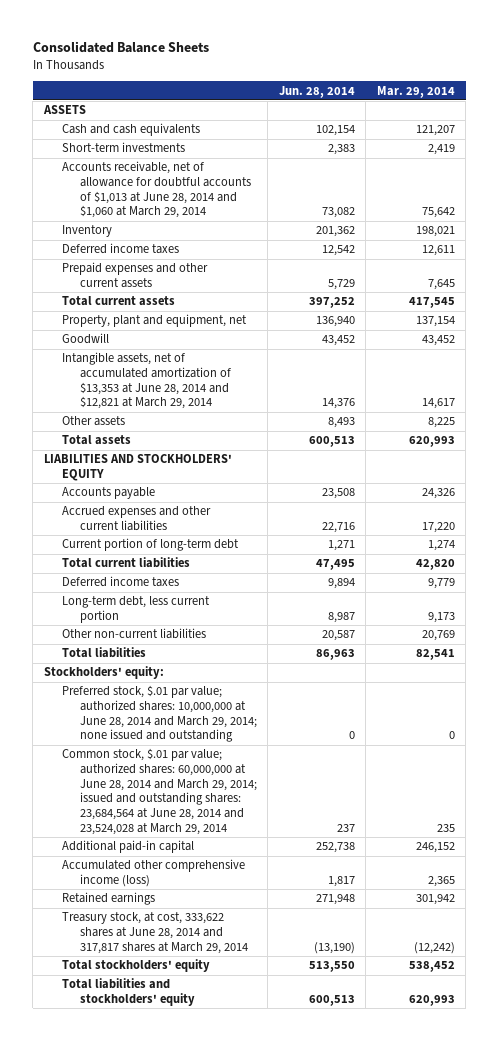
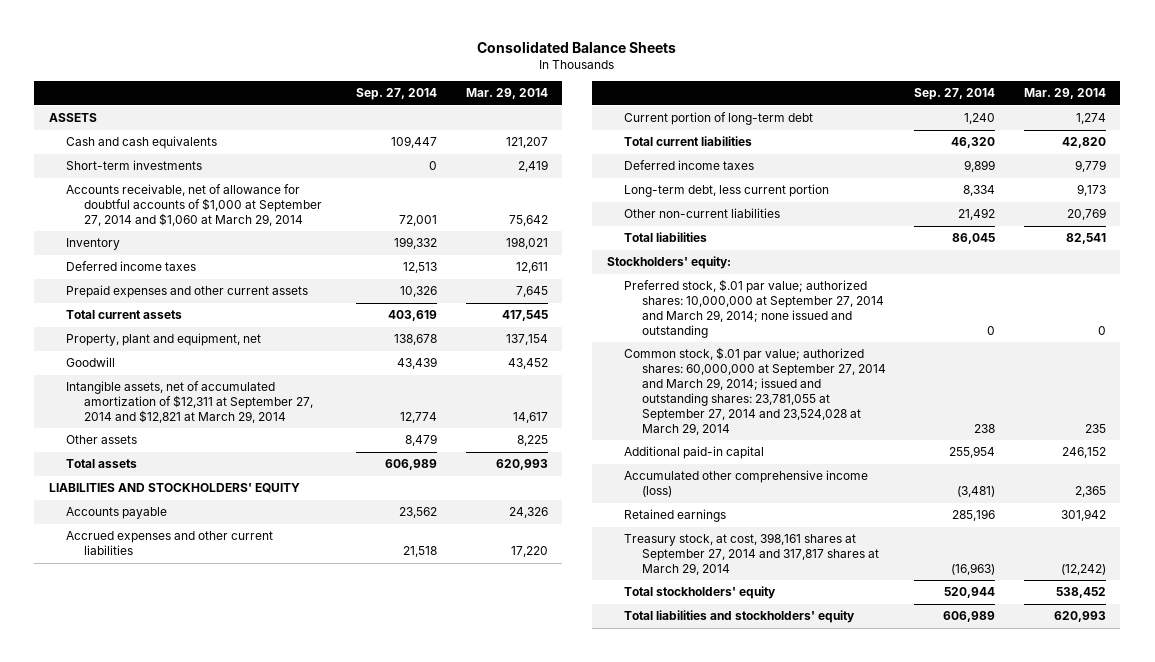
[278,85,355,98] Jun. 28, 2014 -> none
none -> [356,88,438,101] Sep. 27, 2014
[61,161,251,219] Accounts receivable, net of allowance for doubtful accounts of $1,013 at June 28, 2014 and $1,060 at March 29, 2014 -> [66,184,322,227] Accounts receivable, net of allowance for doubtful accounts of $1,000 at September 27, 2014 and $1,060 at March 29, 2014
[61,352,231,410] Intangible assets, net of accumulated amortization of $13,353 at June 28, 2014 and $12,821 at March 29, 2014 -> [66,381,313,424] Intangible assets, net of accumulated amortization of $12,311 at September 27, 2014 and $12,821 at March 29, 2014
[61,685,257,743] Preferred stock, $.01 par value; authorized shares: 10,000,000 at June 28, 2014 and March 29, 2014; none issued and outstanding -> [624,279,884,338] Preferred stock, $.01 par value; authorized shares: 10,000,000 at September 27, 2014 and March 29, 2014; none issued and outstanding
[61,748,257,835] Common stock, $.01 par value; authorized shares: 60,000,000 at June 28, 2014 and March 29, 2014; issued and outstanding shares: 23,684,564 at June 28, 2014 and 23,524,028 at March 29, 2014 -> [624,347,886,435] Common stock, $.01 par value; authorized shares: 60,000,000 at September 27, 2014 and March 29, 2014; issued and outstanding shares: 23,781,055 at September 27, 2014 and 23,524,028 at March 29, 2014
[61,912,248,954] Treasury stock, at cost, 333,622 shares at June 28, 2014 and 317,817 shares at March 29, 2014 -> [624,533,879,576] Treasury stock, at cost, 398,161 shares at September 27, 2014 and 317,817 shares at March 29, 2014

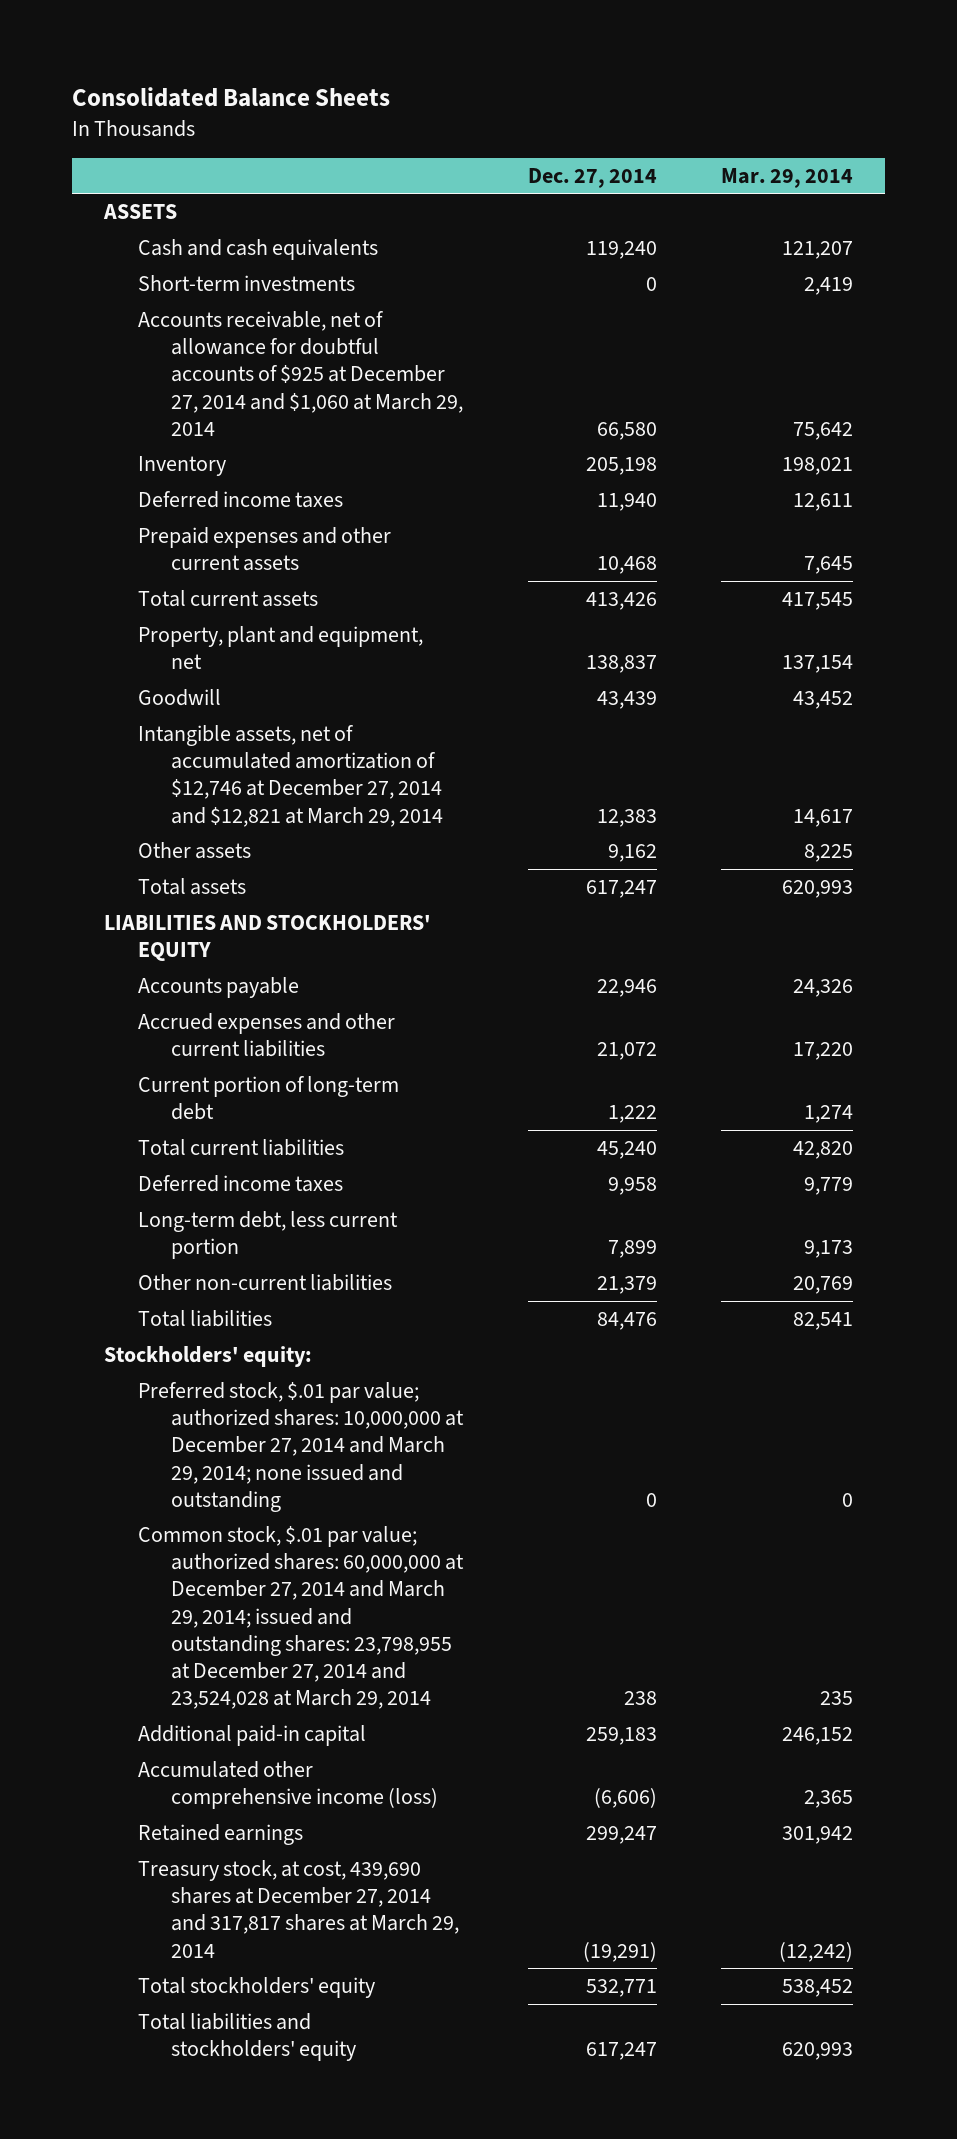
[356,88,438,101] Sep. 27, 2014 -> none
none -> [527,167,657,188] Dec. 27, 2014
[66,184,322,227] Accounts receivable, net of allowance for doubtful accounts of $1,000 at September 27, 2014 and $1,060 at March 29, 2014 -> [137,311,464,436] Accounts receivable, net of allowance for doubtful accounts of $925 at December 27, 2014 and $1,060 at March 29, 2014
[66,381,313,424] Intangible assets, net of accumulated amortization of $12,311 at September 27, 2014 and $12,821 at March 29, 2014 -> [137,725,444,827] Intangible assets, net of accumulated amortization of $12,746 at December 27, 2014 and $12,821 at March 29, 2014
[624,279,884,338] Preferred stock, $.01 par value; authorized shares: 10,000,000 at September 27, 2014 and March 29, 2014; none issued and outstanding -> [137,1382,465,1512] Preferred stock, $.01 par value; authorized shares: 10,000,000 at December 27, 2014 and March 29, 2014; none issued and outstanding
[624,347,886,435] Common stock, $.01 par value; authorized shares: 60,000,000 at September 27, 2014 and March 29, 2014; issued and outstanding shares: 23,781,055 at September 27, 2014 and 23,524,028 at March 29, 2014 -> [137,1526,465,1709] Common stock, $.01 par value; authorized shares: 60,000,000 at December 27, 2014 and March 29, 2014; issued and outstanding shares: 23,798,955 at December 27, 2014 and 23,524,028 at March 29, 2014
[624,533,879,576] Treasury stock, at cost, 398,161 shares at September 27, 2014 and 317,817 shares at March 29, 2014 -> [137,1860,460,1958] Treasury stock, at cost, 439,690 shares at December 27, 2014 and 317,817 shares at March 29, 2014

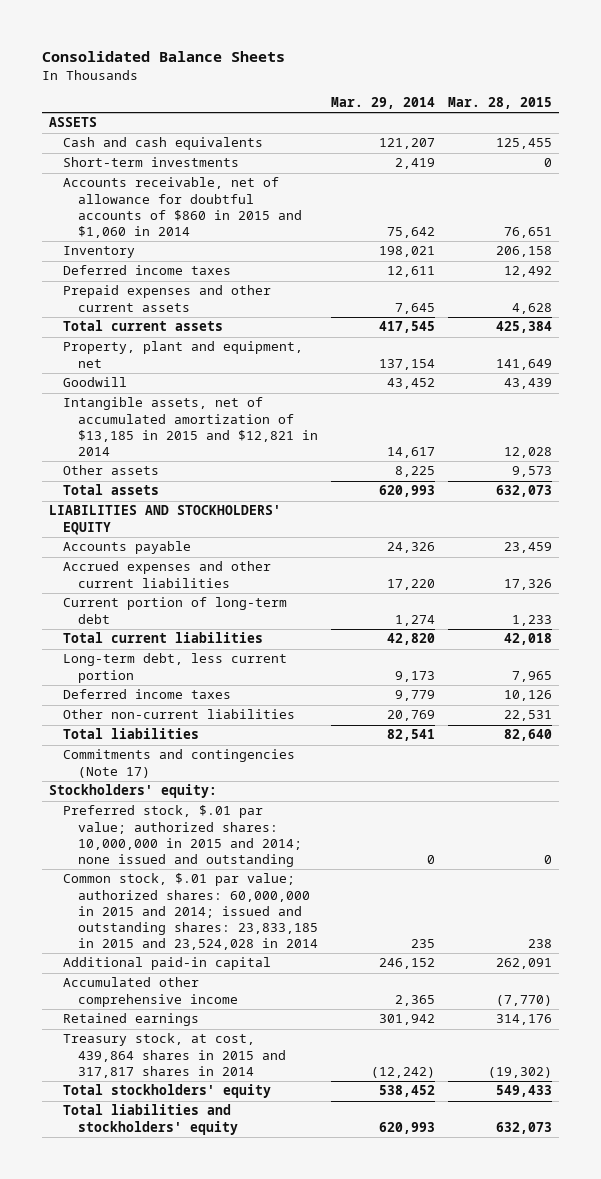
[527,167,657,188] Dec. 27, 2014 -> none
none -> [448,97,553,110] Mar. 28, 2015
[137,311,464,436] Accounts receivable, net of allowance for doubtful accounts of $925 at December 27, 2014 and $1,060 at March 29, 2014 -> [63,177,303,238] Accounts receivable, net of allowance for doubtful accounts of $860 in 2015 and $1,060 in 2014
[137,725,444,827] Intangible assets, net of accumulated amortization of $12,746 at December 27, 2014 and $12,821 at March 29, 2014 -> [63,397,319,456] Intangible assets, net of accumulated amortization of $13,185 in 2015 and $12,821 in 2014
[137,1175,343,1193] Deferred income taxes -> [63,689,232,700] Deferred income taxes
none -> [63,749,296,778] Commitments and contingencies (Note 17)
[137,1382,465,1512] Preferred stock, $.01 par value; authorized shares: 10,000,000 at December 27, 2014 and March 29, 2014; none issued and outstanding -> [63,805,303,867] Preferred stock, $.01 par value; authorized shares: 10,000,000 in 2015 and 2014; none issued and outstanding
[137,1526,465,1709] Common stock, $.01 par value; authorized shares: 60,000,000 at December 27, 2014 and March 29, 2014; issued and outstanding shares: 23,798,955 at December 27, 2014 and 23,524,028 at March 29, 2014 -> [63,873,319,951] Common stock, $.01 par value; authorized shares: 60,000,000 in 2015 and 2014; issued and outstanding shares: 23,833,185 in 2015 and 23,524,028 in 2014
[137,1761,439,1810] Accumulated other comprehensive income (loss) -> [63,977,239,1007] Accumulated other comprehensive income
[137,1860,460,1958] Treasury stock, at cost, 439,690 shares at December 27, 2014 and 317,817 shares at March 29, 2014 -> [63,1033,287,1078] Treasury stock, at cost, 439,864 shares in 2015 and 317,817 shares in 2014

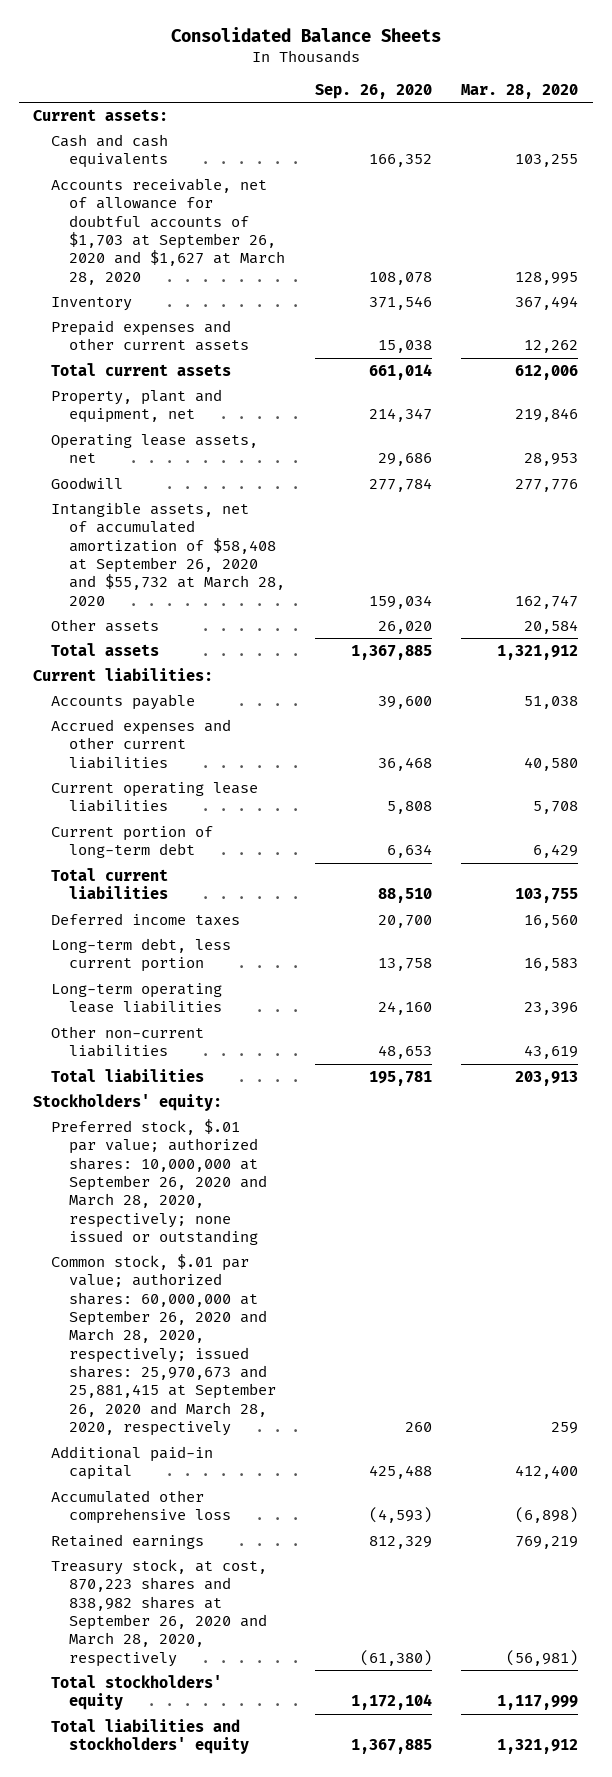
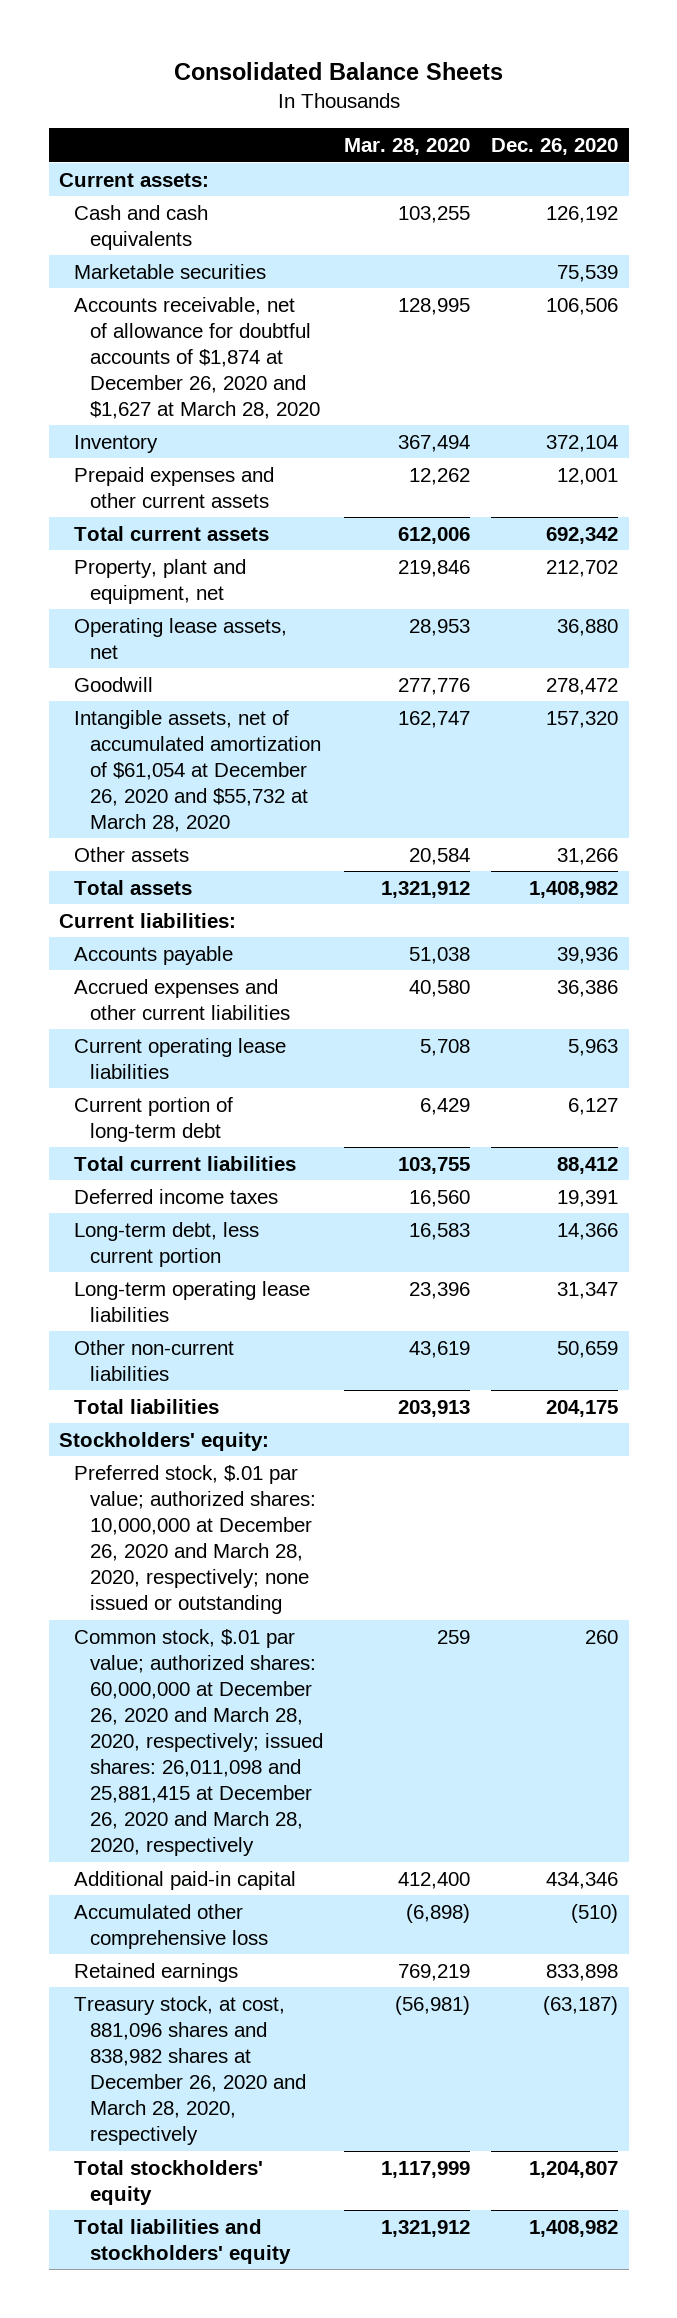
[314,83,432,99] Sep. 26, 2020 -> none
none -> [490,138,618,156] Dec. 26, 2020
none -> [74,263,267,279] Marketable securities
[51,177,286,285] Accounts receivable, net of allowance for doubtful accounts of $1,703 at September 26, 2020 and $1,627 at March 28, 2020 -> [74,296,320,420] Accounts receivable, net of allowance for doubtful accounts of $1,874 at December 26, 2020 and $1,627 at March 28, 2020
[51,501,286,606] Intangible assets, net of accumulated amortization of $58,408 at September 26, 2020 and $55,732 at March 28, 2020 -> [74,709,321,833] Intangible assets, net of accumulated amortization of $61,054 at December 26, 2020 and $55,732 at March 28, 2020
[51,1118,268,1246] Preferred stock, $.01 par value; authorized shares: 10,000,000 at September 26, 2020 and March 28, 2020, respectively; none issued or outstanding -> [74,1464,316,1615] Preferred stock, $.01 par value; authorized shares: 10,000,000 at December 26, 2020 and March 28, 2020, respectively; none issued or outstanding
[51,1253,277,1437] Common stock, $.01 par value; authorized shares: 60,000,000 at September 26, 2020 and March 28, 2020, respectively; issued shares: 25,970,673 and 25,881,415 at September 26, 2020 and March 28, 2020, respectively -> [74,1628,323,1857] Common stock, $.01 par value; authorized shares: 60,000,000 at December 26, 2020 and March 28, 2020, respectively; issued shares: 26,011,098 and 25,881,415 at December 26, 2020 and March 28, 2020, respectively
[51,1558,268,1667] Treasury stock, at cost, 870,223 shares and 838,982 shares at September 26, 2020 and March 28, 2020, respectively -> [74,1995,306,2146] Treasury stock, at cost, 881,096 shares and 838,982 shares at December 26, 2020 and March 28, 2020, respectively

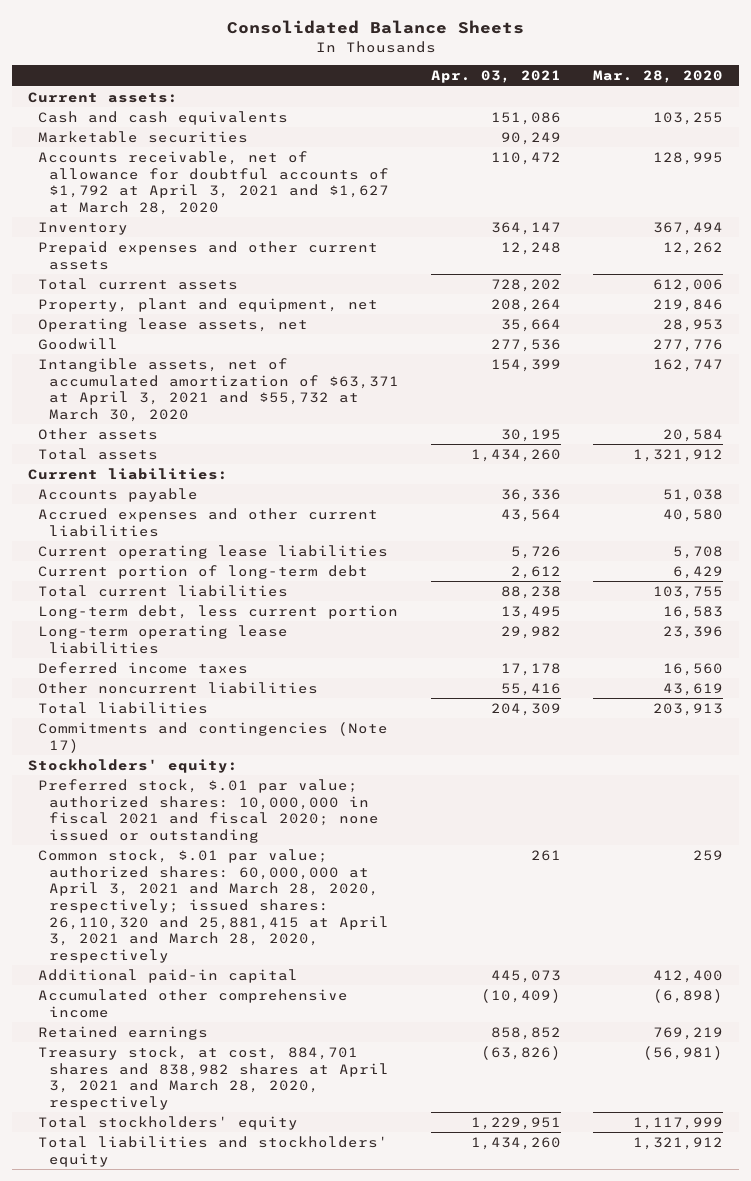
[490,138,618,156] Dec. 26, 2020 -> none
none -> [430,70,561,84] Apr. 03, 2021
[74,296,320,420] Accounts receivable, net of allowance for doubtful accounts of $1,874 at December 26, 2020 and $1,627 at March 28, 2020 -> [38,150,389,215] Accounts receivable, net of allowance for doubtful accounts of $1,792 at April 3, 2021 and $1,627 at March 28, 2020
[74,709,321,833] Intangible assets, net of accumulated amortization of $61,054 at December 26, 2020 and $55,732 at March 28, 2020 -> [38,357,399,422] Intangible assets, net of accumulated amortization of $63,371 at April 3, 2021 and $55,732 at March 30, 2020
[74,1188,279,1204] Deferred income taxes -> [38,661,249,674] Deferred income taxes
[74,1339,235,1381] Other non-current liabilities -> [38,681,319,694] Other noncurrent liabilities
none -> [38,721,389,753] Commitments and contingencies (Note 17)
[74,1464,316,1615] Preferred stock, $.01 par value; authorized shares: 10,000,000 at December 26, 2020 and March 28, 2020, respectively; none issued or outstanding -> [38,778,379,843] Preferred stock, $.01 par value; authorized shares: 10,000,000 in fiscal 2021 and fiscal 2020; none issued or outstanding
[74,1628,323,1857] Common stock, $.01 par value; authorized shares: 60,000,000 at December 26, 2020 and March 28, 2020, respectively; issued shares: 26,011,098 and 25,881,415 at December 26, 2020 and March 28, 2020, respectively -> [38,848,389,963] Common stock, $.01 par value; authorized shares: 60,000,000 at April 3, 2021 and March 28, 2020, respectively; issued shares: 26,110,320 and 25,881,415 at April 3, 2021 and March 28, 2020, respectively
[74,1903,268,1949] Accumulated other comprehensive loss -> [38,988,349,1018] Accumulated other comprehensive income
[74,1995,306,2146] Treasury stock, at cost, 881,096 shares and 838,982 shares at December 26, 2020 and March 28, 2020, respectively -> [38,1045,389,1110] Treasury stock, at cost, 884,701 shares and 838,982 shares at April 3, 2021 and March 28, 2020, respectively

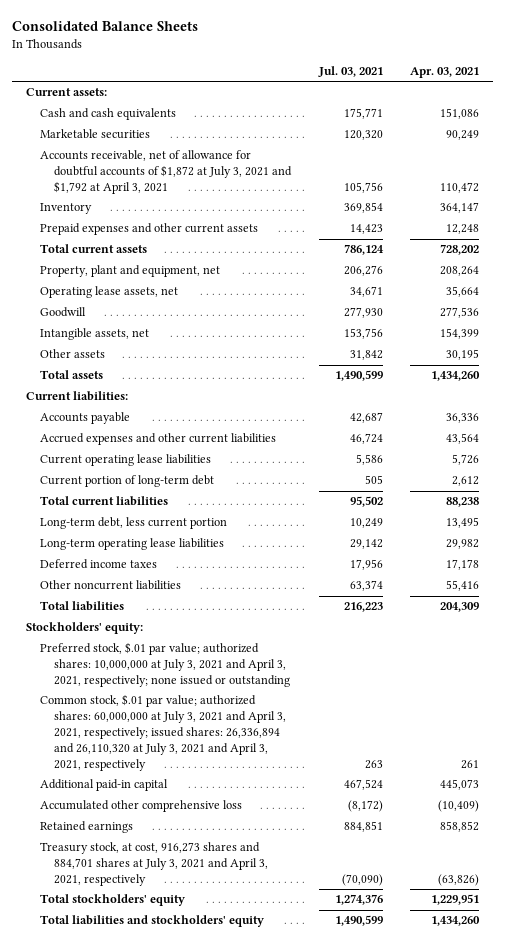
[592,70,723,84] Mar. 28, 2020 -> none
none -> [317,66,383,78] Jul. 03, 2021
[38,150,389,215] Accounts receivable, net of allowance for doubtful accounts of $1,792 at April 3, 2021 and $1,627 at March 28, 2020 -> [39,150,292,195] Accounts receivable, net of allowance for doubtful accounts of $1,872 at July 3, 2021 and $1,792 at April 3, 2021
[38,357,399,422] Intangible assets, net of accumulated amortization of $63,371 at April 3, 2021 and $55,732 at March 30, 2020 -> [39,328,149,341] Intangible assets, net
[38,721,389,753] Commitments and contingencies (Note 17) -> none
[38,778,379,843] Preferred stock, $.01 par value; authorized shares: 10,000,000 in fiscal 2021 and fiscal 2020; none issued or outstanding -> [39,642,290,688] Preferred stock, $.01 par value; authorized shares: 10,000,000 at July 3, 2021 and April 3, 2021, respectively; none issued or outstanding
[38,848,389,963] Common stock, $.01 par value; authorized shares: 60,000,000 at April 3, 2021 and March 28, 2020, respectively; issued shares: 26,110,320 and 25,881,415 at April 3, 2021 and March 28, 2020, respectively -> [39,694,286,771] Common stock, $.01 par value; authorized shares: 60,000,000 at July 3, 2021 and April 3, 2021, respectively; issued shares: 26,336,894 and 26,110,320 at July 3, 2021 and April 3, 2021, respectively
[38,988,349,1018] Accumulated other comprehensive income -> [39,800,242,813] Accumulated other comprehensive loss
[38,1045,389,1110] Treasury stock, at cost, 884,701 shares and 838,982 shares at April 3, 2021 and March 28, 2020, respectively -> [39,842,268,887] Treasury stock, at cost, 916,273 shares and 884,701 shares at July 3, 2021 and April 3, 2021, respectively

